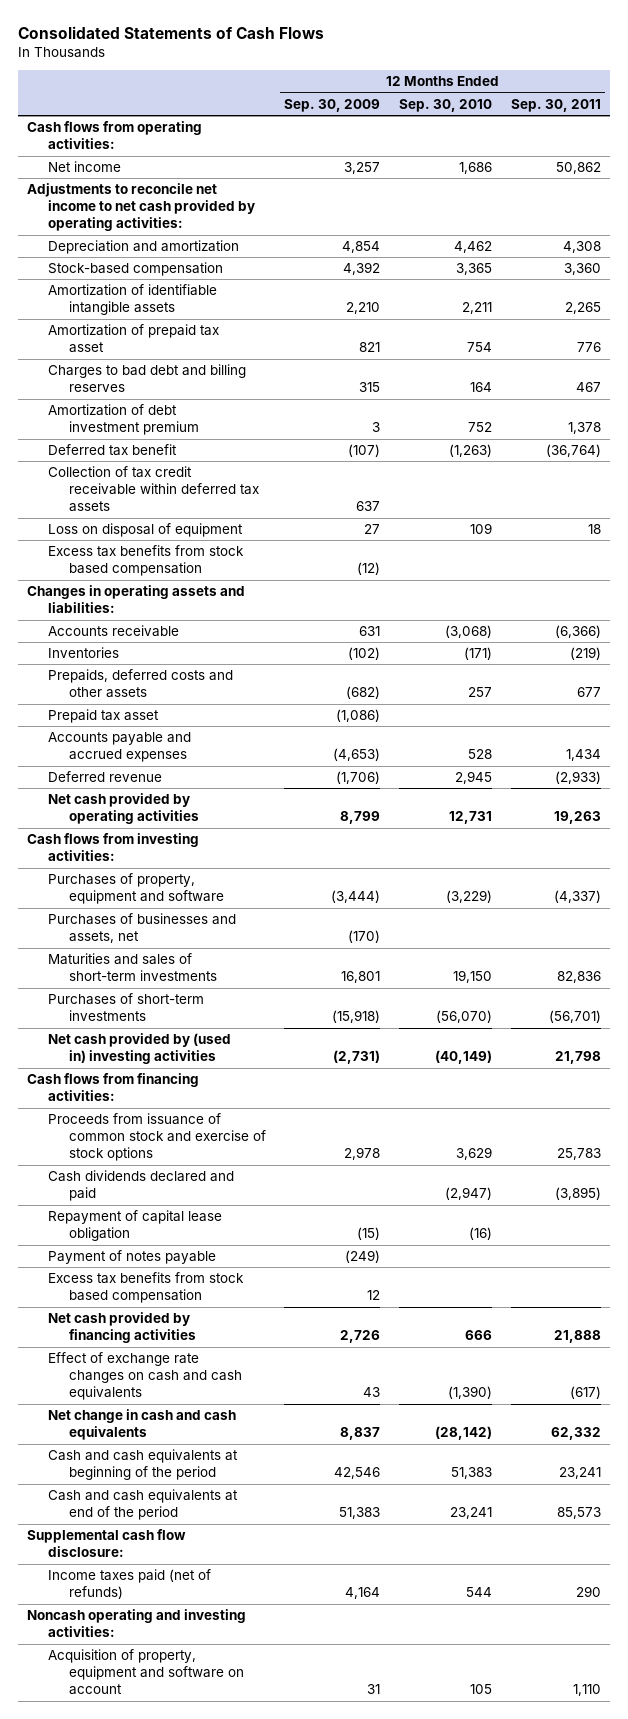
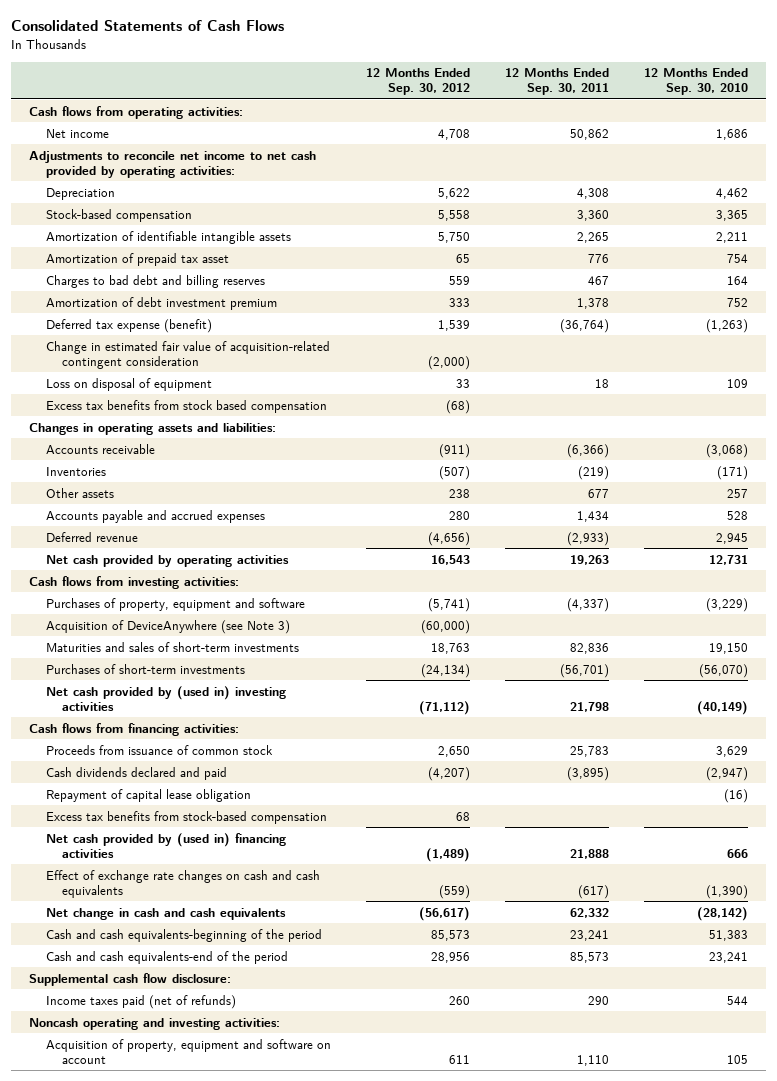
[284,98,381,112] Sep. 30, 2009 -> none
none -> [365,68,470,96] 12 Months Ended Sep. 30, 2012
[47,240,239,255] Depreciation and amortization -> [45,187,115,200] Depreciation
[47,466,259,513] Collection of tax credit receivable within deferred tax assets -> none
[47,444,177,457] Deferred tax benefit -> [45,318,212,333] Deferred tax expense (benefit)
none -> [45,340,330,369] Change in estimated fair value of acquisition-related contingent consideration
[47,709,159,724] Prepaid tax asset -> none
[47,669,233,699] Prepaids, deferred costs and other assets -> [45,487,114,498] Other assets
[47,913,236,944] Purchases of businesses and assets, net -> [45,619,290,634] Acquisition of DeviceAnywhere (see Note 3)
[47,1113,266,1162] Proceeds from issuance of common stock and exercise of stock options -> [45,744,273,755] Proceeds from issuance of common stock
[47,1250,216,1265] Payment of notes payable -> none
[47,1272,244,1304] Excess tax benefits from stock based compensation -> [45,810,327,824] Excess tax benefits from stock-based compensation
[47,1312,196,1344] Net cash provided by financing activities -> [45,832,286,858] Net cash provided by (used in) financing activities
[47,1449,238,1481] Cash and cash equivalents at beginning of the period -> [45,928,322,942] Cash and cash equivalents-beginning of the period
[47,1489,238,1521] Cash and cash equivalents at end of the period -> [45,950,288,964] Cash and cash equivalents-end of the period

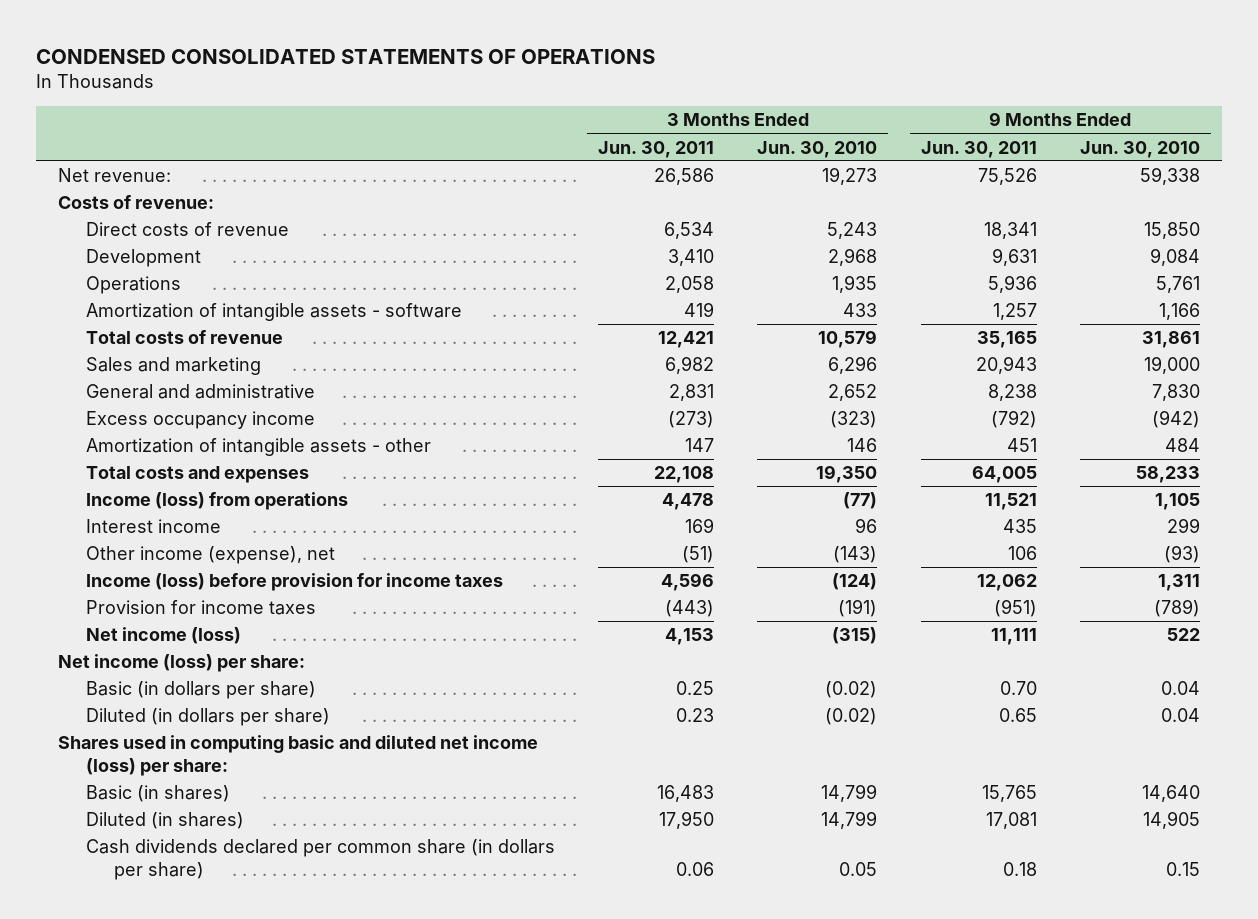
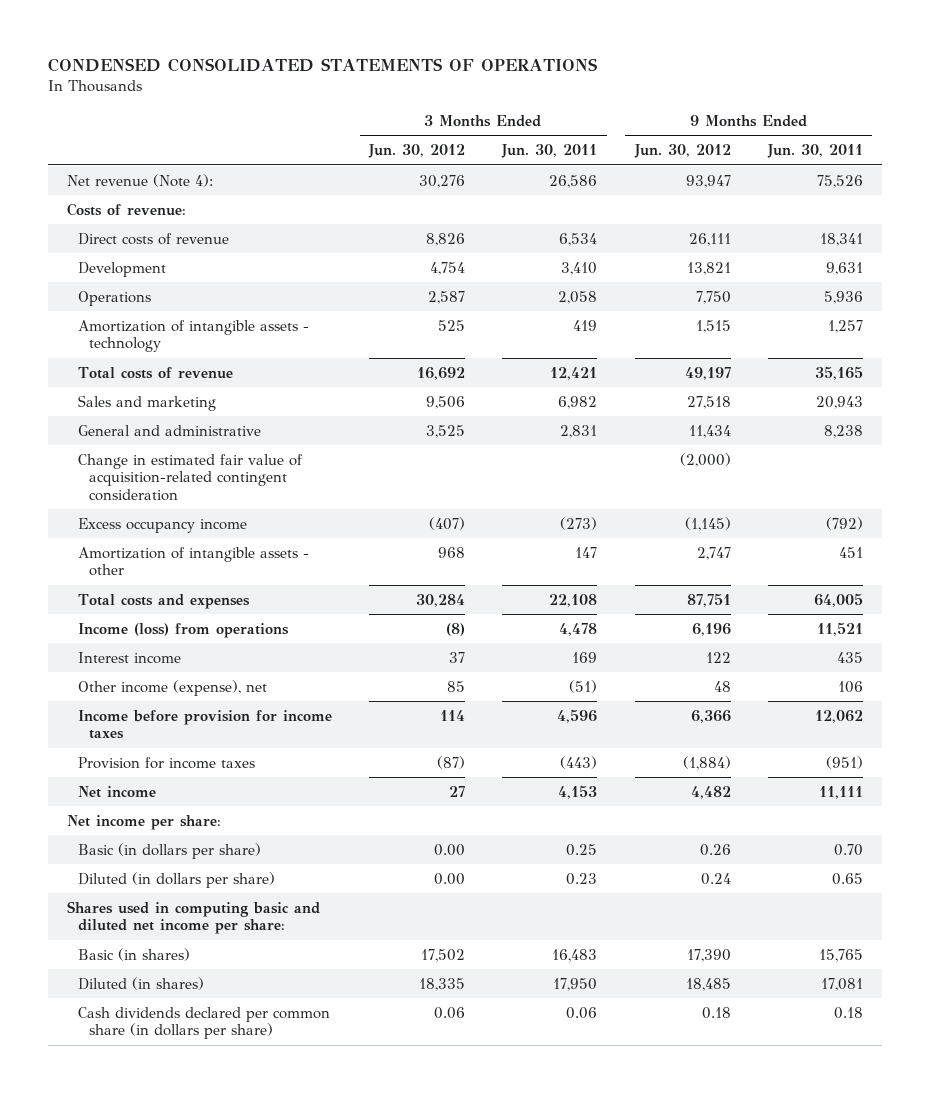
[757,140,878,158] Jun. 30, 2010 -> none
[1080,140,1201,158] Jun. 30, 2010 -> none
none -> [368,144,466,159] Jun. 30, 2012
none -> [633,144,731,159] Jun. 30, 2012
[57,168,171,183] Net revenue: -> [66,173,213,187] Net revenue (Note 4):
[85,303,462,322] Amortization of intangible assets - software -> [78,319,310,353] Amortization of intangible assets - technology
none -> [78,453,304,501] Change in estimated fair value of acquisition-related contingent consideration
[85,573,503,592] Income (loss) before provision for income taxes -> [78,709,333,740] Income before provision for income taxes
[85,627,241,645] Net income (loss) -> [78,785,157,798] Net income
[57,654,305,673] Net income (loss) per share: -> [66,814,221,830] Net income per share:
[57,735,538,776] Shares used in computing basic and diluted net income (loss) per share: -> [66,900,320,935] Shares used in computing basic and diluted net income per share:

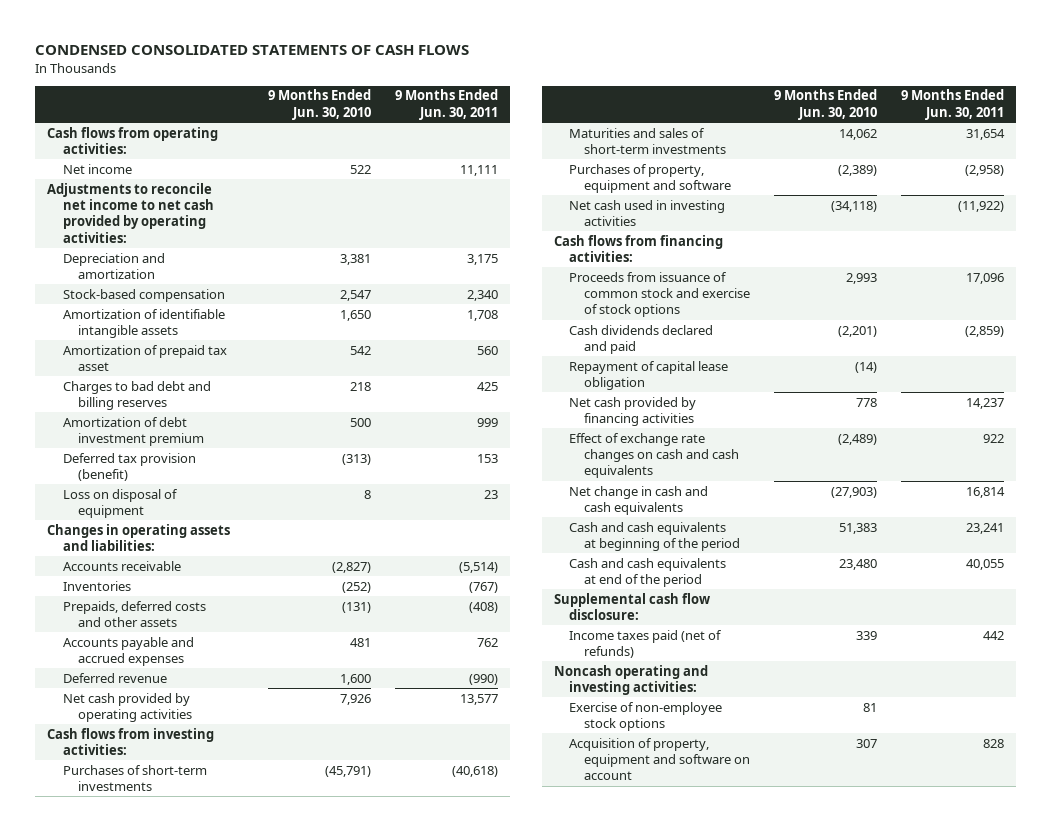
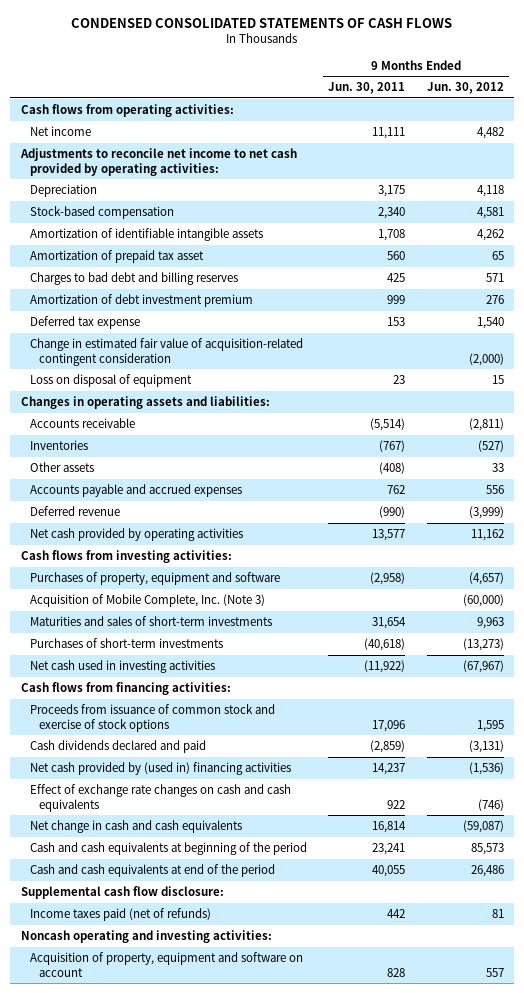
[267,89,371,120] 9 Months Ended Jun. 30, 2010 -> none
none -> [426,82,504,95] Jun. 30, 2012
[62,252,165,280] Depreciation and amortization -> [29,183,97,197] Depreciation
[62,452,196,482] Deferred tax provision (benefit) -> [29,315,140,329] Deferred tax expense
none -> [29,337,303,366] Change in estimated fair value of acquisition-related contingent consideration
[62,600,206,628] Prepaids, deferred costs and other assets -> [29,461,94,472] Other assets
none -> [29,593,265,607] Acquisition of Mobile Complete, Inc. (Note 3)
[569,127,727,155] Maturities and sales of short-term investments -> [29,615,272,626] Maturities and sales of short-term investments
[62,764,207,792] Purchases of short-term investments -> [29,637,223,648] Purchases of short-term investments
[569,360,729,391] Repayment of capital lease obligation -> none
[569,396,697,427] Net cash provided by financing activities -> [29,761,291,775] Net cash provided by (used in) financing activities
[569,701,723,732] Exercise of non-employee stock options -> none

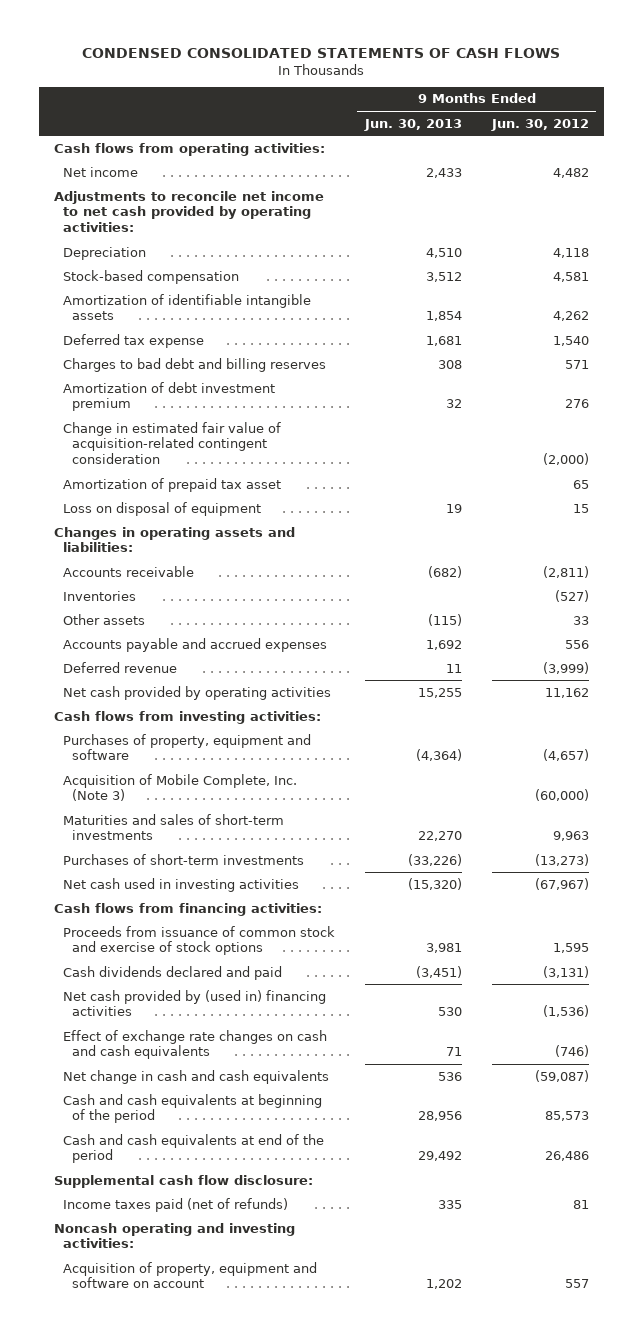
[328,82,406,95] Jun. 30, 2011 -> none
none -> [363,118,462,131] Jun. 30, 2013
[29,315,140,329] Deferred tax expense -> [62,333,204,348] Deferred tax expense
[29,249,204,263] Amortization of prepaid tax asset -> [62,477,281,492] Amortization of prepaid tax asset

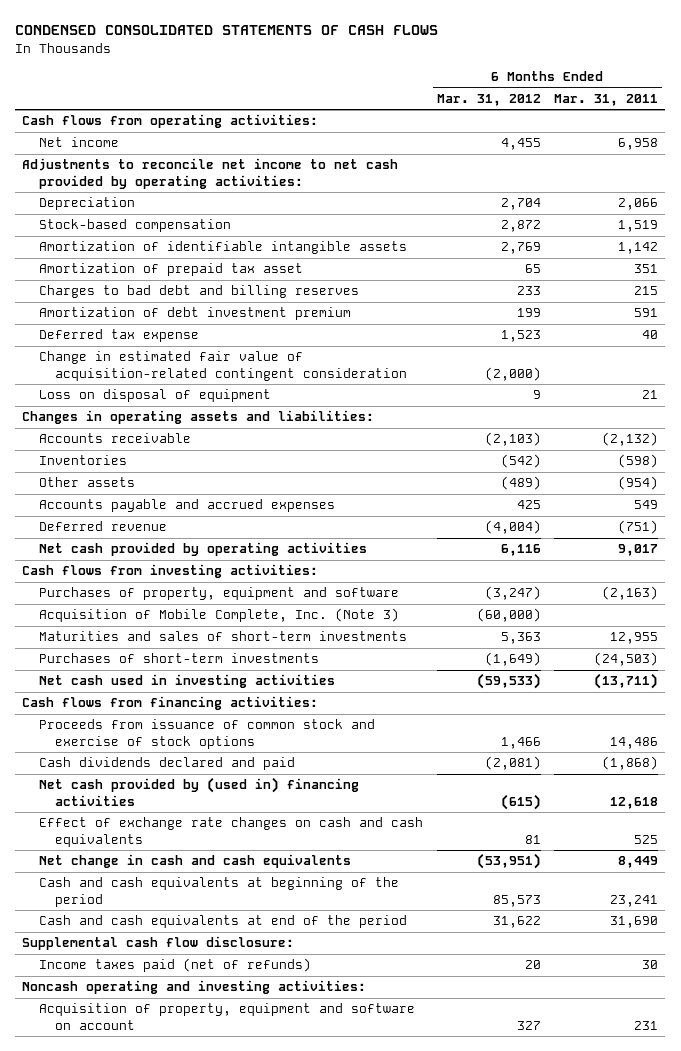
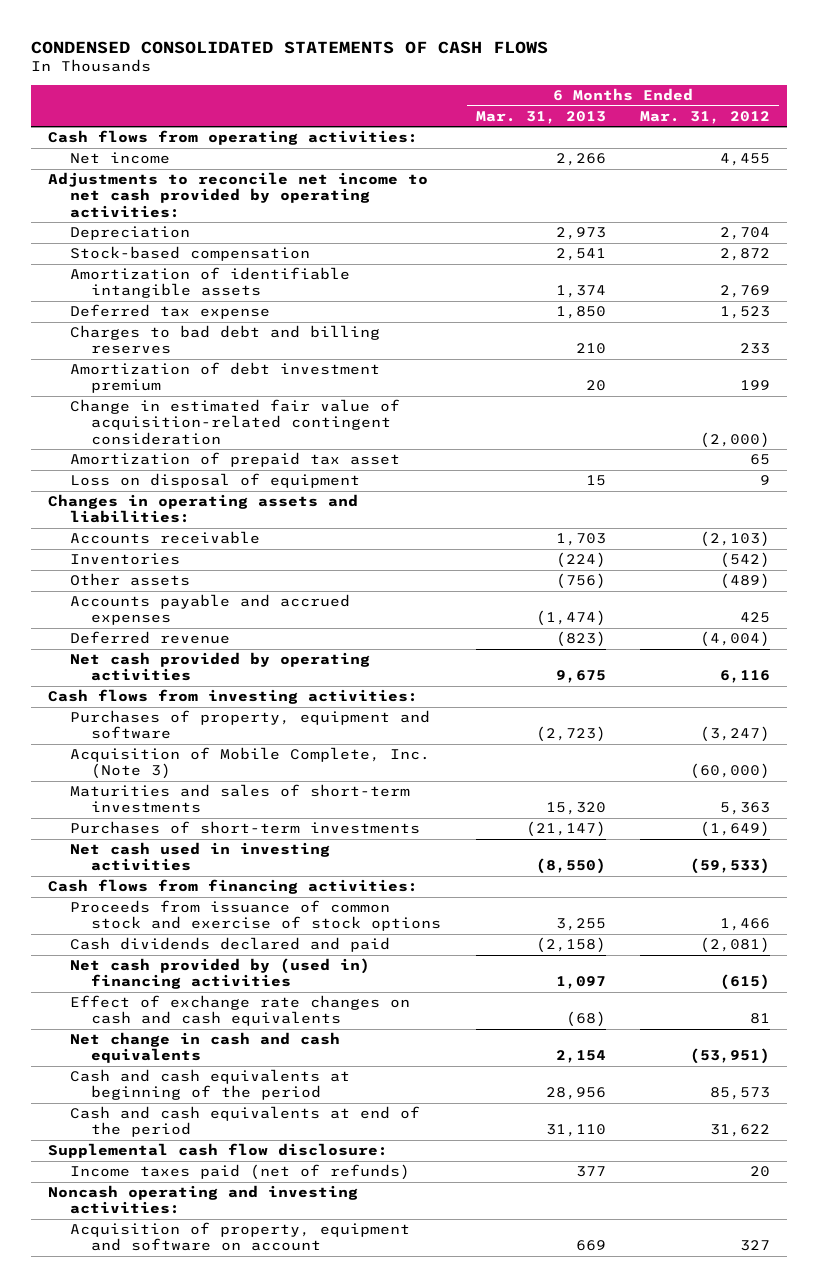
[554,94,659,107] Mar. 31, 2011 -> none
none -> [475,111,606,125] Mar. 31, 2013
[38,329,199,343] Deferred tax expense -> [69,304,270,320] Deferred tax expense
[38,263,303,277] Amortization of prepaid tax asset -> [69,452,400,468] Amortization of prepaid tax asset

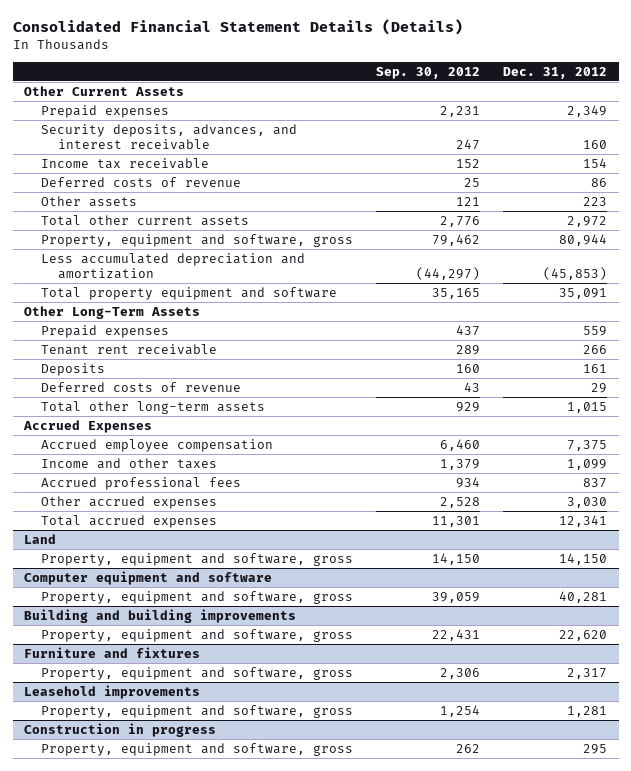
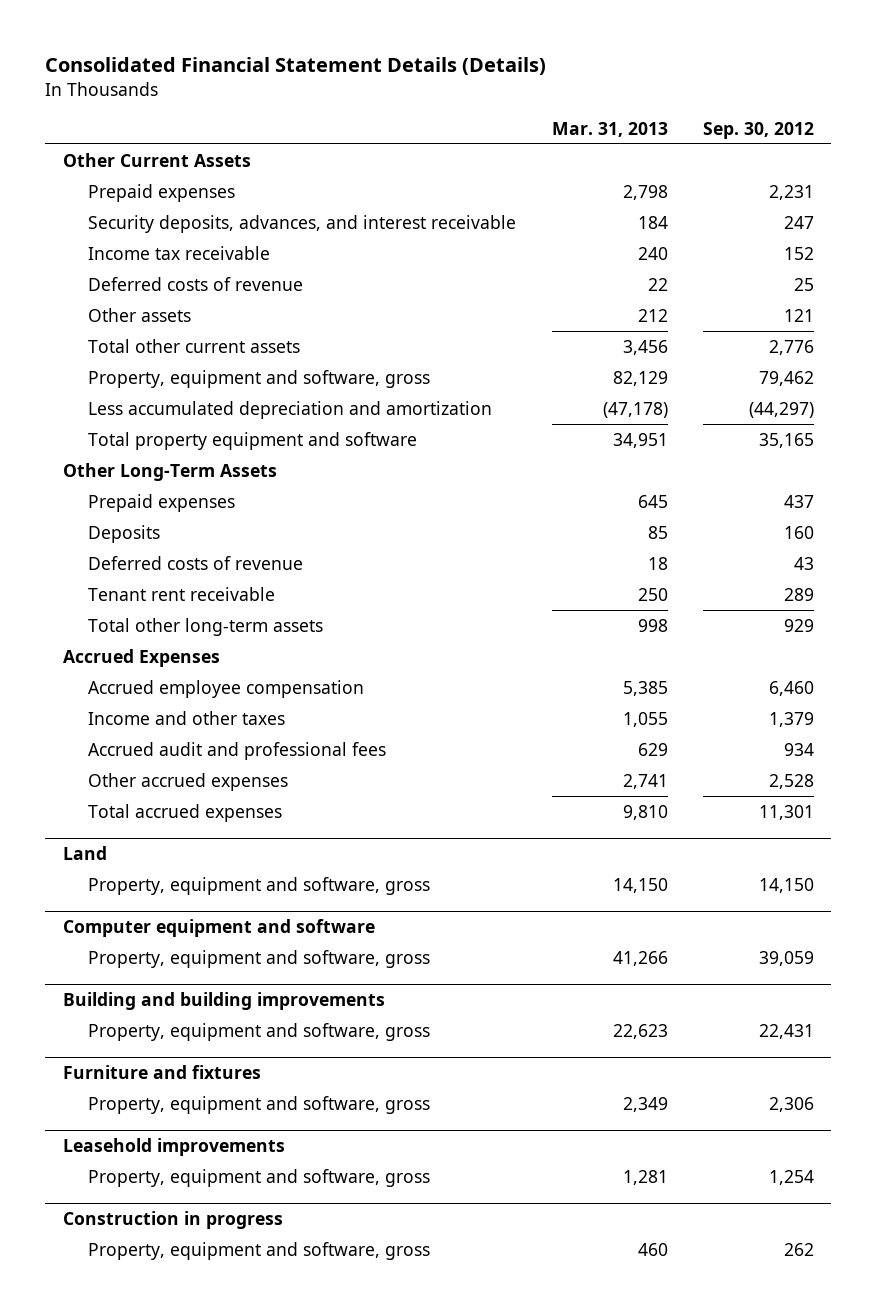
[502,66,607,79] Dec. 31, 2012 -> none
none -> [551,121,668,137] Mar. 31, 2013
[40,343,217,355] Tenant rent receivable -> [88,586,276,601] Tenant rent receivable
[40,476,241,490] Accrued professional fees -> [88,741,387,760] Accrued audit and professional fees

